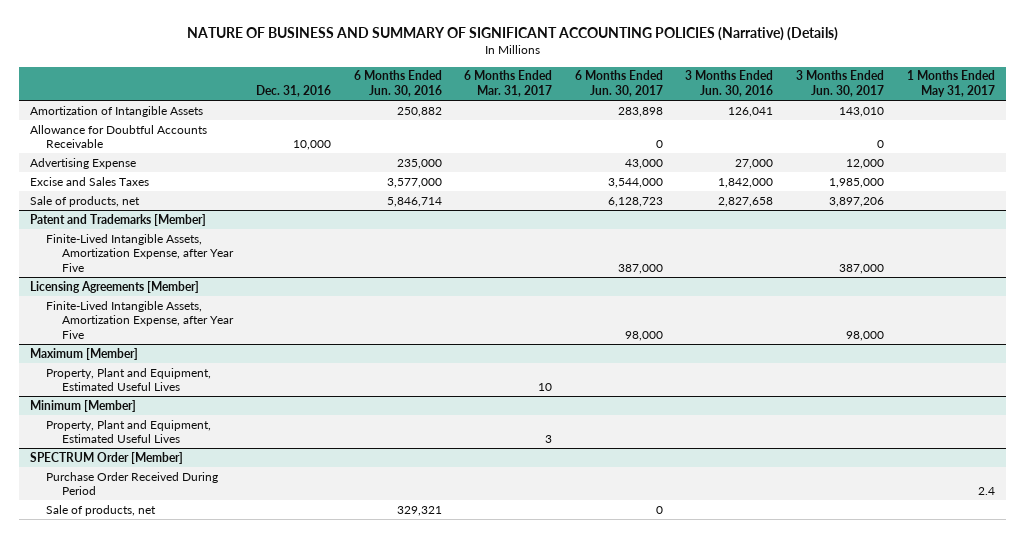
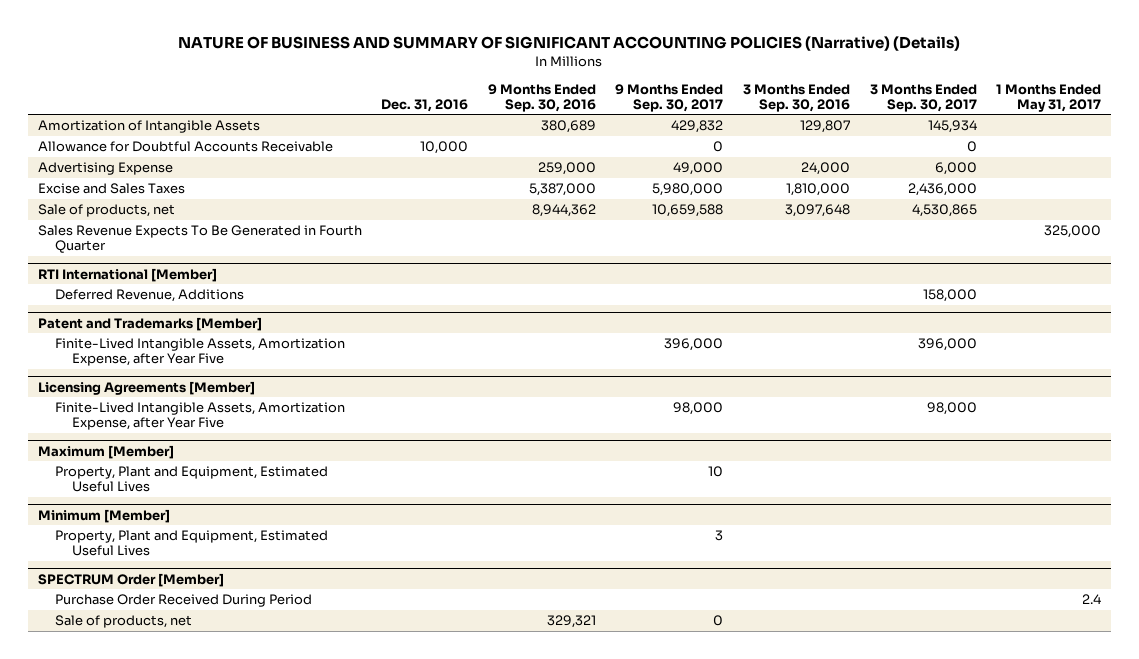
[353,70,442,98] 6 Months Ended Jun. 30, 2016 -> none
[464,70,553,98] 6 Months Ended Mar. 31, 2017 -> none
[574,70,663,98] 6 Months Ended Jun. 30, 2017 -> none
[685,70,774,98] 3 Months Ended Jun. 30, 2016 -> none
[796,70,885,98] 3 Months Ended Jun. 30, 2017 -> none
none -> [487,83,596,112] 9 Months Ended Sep. 30, 2016
none -> [615,83,724,112] 9 Months Ended Sep. 30, 2017
none -> [743,83,851,112] 3 Months Ended Sep. 30, 2016
none -> [869,83,977,112] 3 Months Ended Sep. 30, 2017
none -> [37,225,362,254] Sales Revenue Expects To Be Generated in Fourth Quarter
none -> [37,267,217,282] RTI International [Member]
none -> [54,289,244,303] Deferred Revenue, Additions

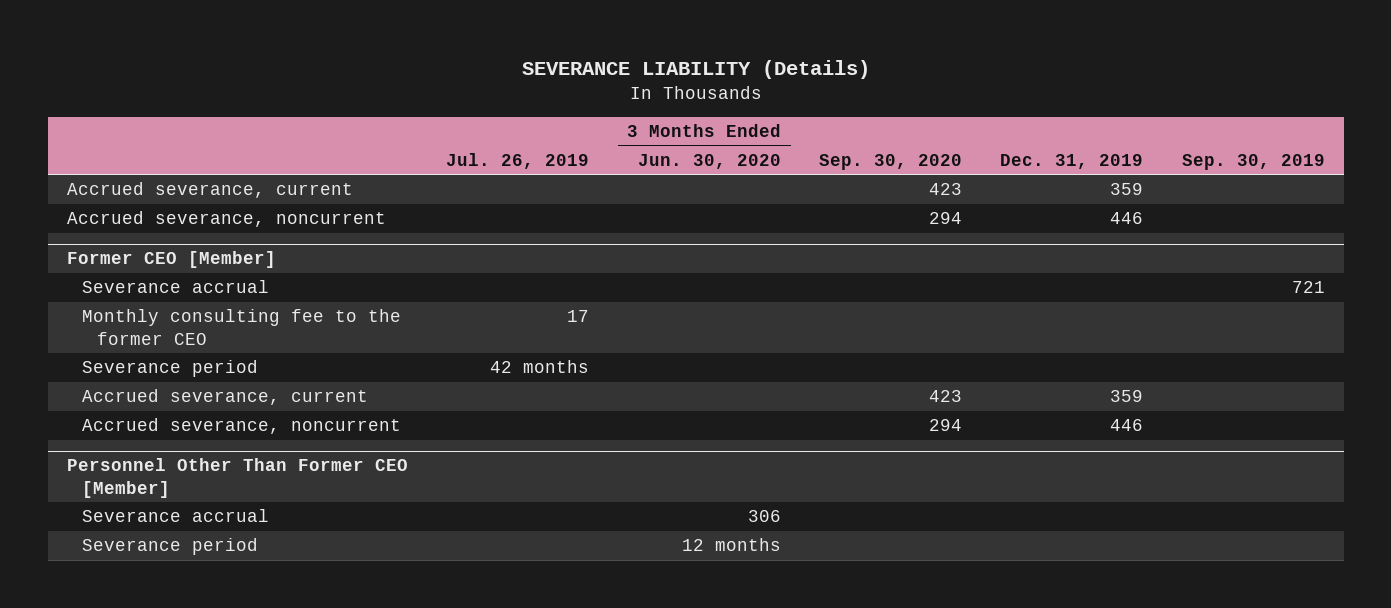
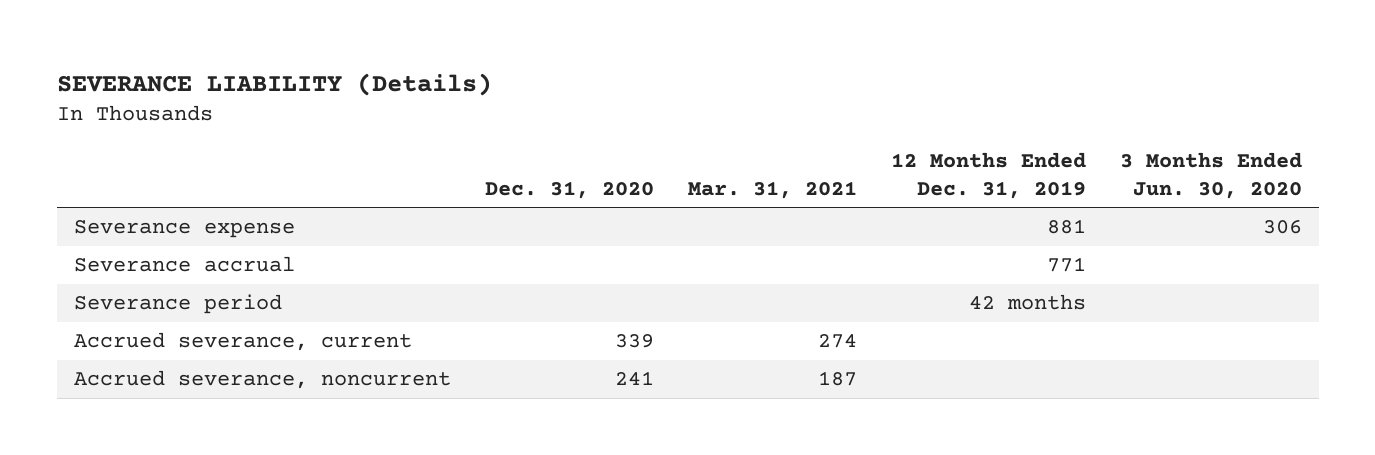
[445,152,589,169] Jul. 26, 2019 -> none
[819,153,963,170] Sep. 30, 2020 -> none
[1000,153,1144,169] Dec. 31, 2019 -> none
[1181,153,1325,170] Sep. 30, 2019 -> none
none -> [484,180,654,199] Dec. 31, 2020
none -> [687,180,857,199] Mar. 31, 2021
none -> [890,152,1086,199] 12 Months Ended Dec. 31, 2019
none -> [73,220,295,239] Severance expense
none -> [73,256,295,273] Severance accrual
none -> [73,294,282,315] Severance period
[66,251,276,269] Former CEO [Member] -> none
[81,280,269,294] Severance accrual -> none
[81,309,401,345] Monthly consulting fee to the former CEO -> none
[81,360,258,378] Severance period -> none
[81,389,368,406] Accrued severance, current -> none
[81,418,401,435] Accrued severance, noncurrent -> none
[66,458,408,498] Personnel Other Than Former CEO [Member] -> none
[81,509,269,523] Severance accrual -> none
[81,538,258,556] Severance period -> none

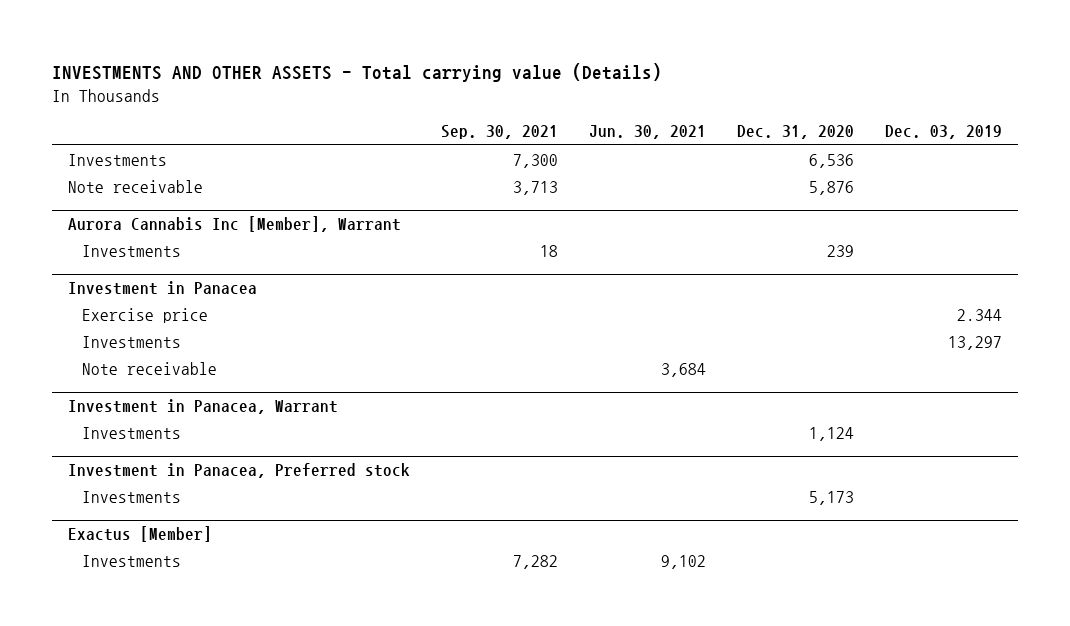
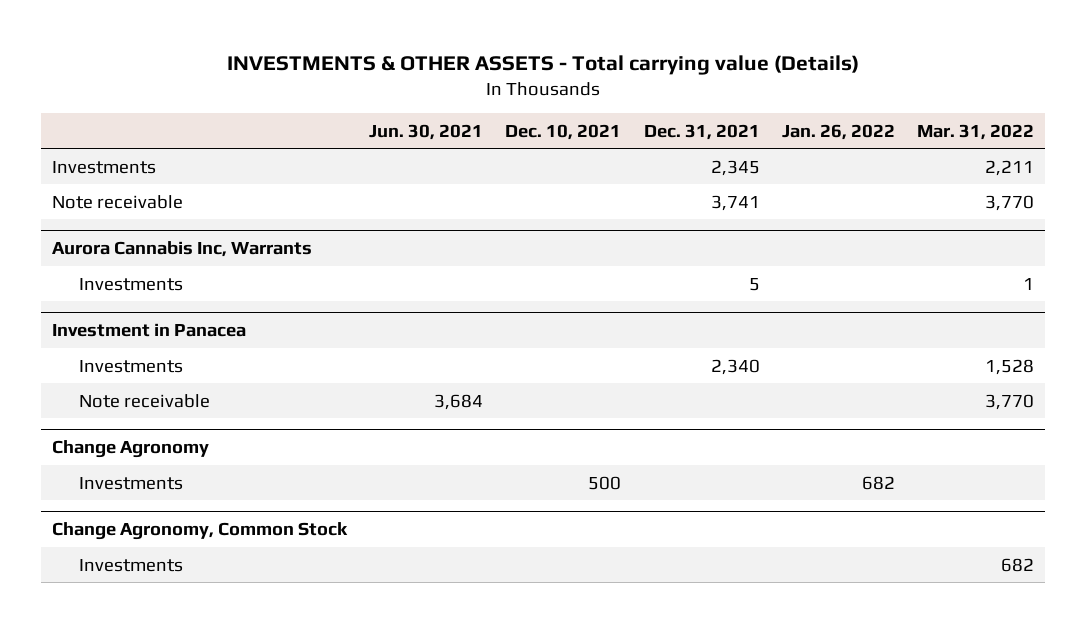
[52,63,663,83] INVESTMENTS AND OTHER ASSETS - Total carrying value (Details) -> [227,54,860,75] INVESTMENTS & OTHER ASSETS - Total carrying value (Details)
[440,125,558,140] Sep. 30, 2021 -> none
[736,125,854,140] Dec. 31, 2020 -> none
[884,125,1002,140] Dec. 03, 2019 -> none
none -> [505,123,622,140] Dec. 10, 2021
none -> [643,123,760,140] Dec. 31, 2021
none -> [781,123,895,140] Jan. 26, 2022
none -> [916,123,1034,140] Mar. 31, 2022
[67,216,401,233] Aurora Cannabis Inc [Member], Warrant -> [52,241,313,258] Aurora Cannabis Inc, Warrants
[82,307,209,323] Exercise price -> none
[67,399,338,415] Investment in Panacea, Warrant -> none
[82,426,182,439] Investments -> none
[67,463,410,479] Investment in Panacea, Preferred stock -> none
[82,490,182,503] Investments -> none
[67,526,212,543] Exactus [Member] -> none
[82,554,182,567] Investments -> none
none -> [52,440,210,459] Change Agronomy
none -> [78,476,183,490] Investments
none -> [52,522,349,541] Change Agronomy, Common Stock
none -> [78,558,183,572] Investments

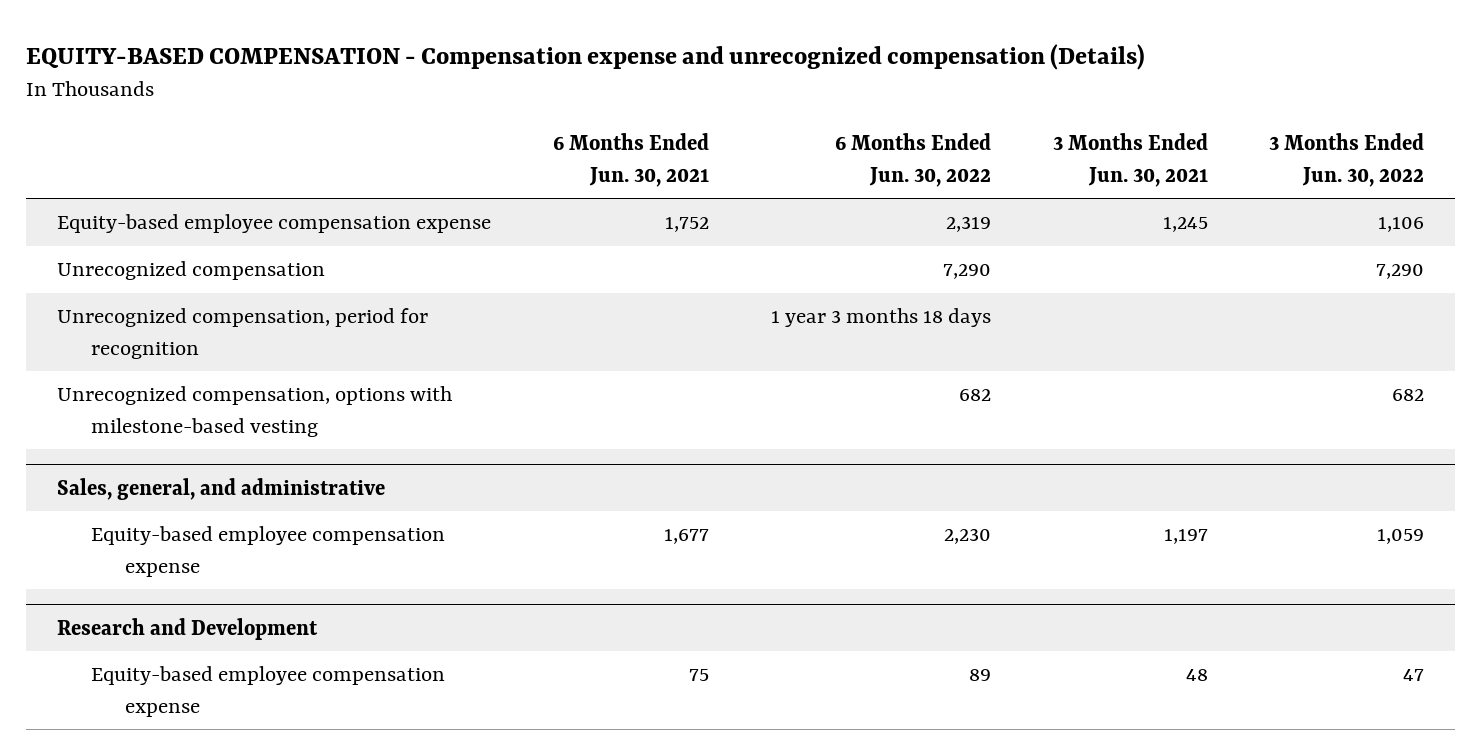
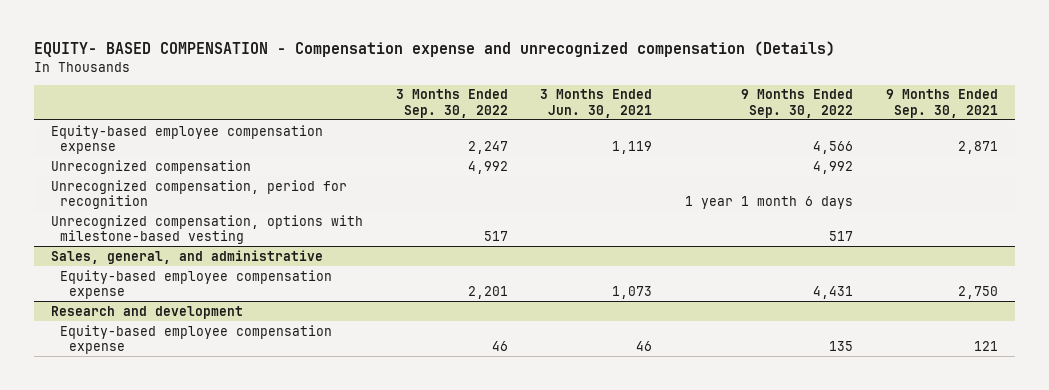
[26,43,1146,70] EQUITY-BASED COMPENSATION - Compensation expense and unrecognized compensation (Details) -> [34,41,836,58] EQUITY- BASED COMPENSATION - Compensation expense and unrecognized compensation (Details)
[552,133,709,187] 6 Months Ended Jun. 30, 2021 -> none
[834,133,991,187] 6 Months Ended Jun. 30, 2022 -> none
[1269,133,1425,187] 3 Months Ended Jun. 30, 2022 -> none
none -> [395,89,508,118] 3 Months Ended Sep. 30, 2022
none -> [741,89,854,118] 9 Months Ended Sep. 30, 2022
none -> [886,89,999,118] 9 Months Ended Sep. 30, 2021
[1162,217,1208,233] 1,245 -> [612,140,653,154] 1,119
[1163,529,1208,545] 1,197 -> [612,285,653,299] 1,073
[57,617,319,640] Research and Development -> [50,305,243,319] Research and development
[1185,669,1208,682] 48 -> [636,340,653,351] 46

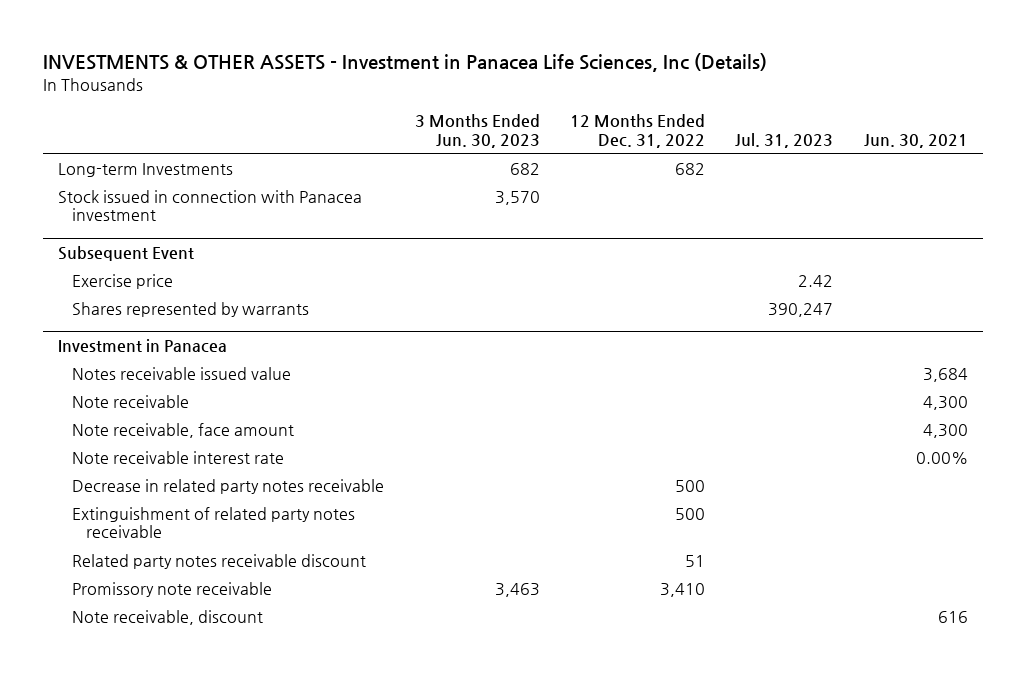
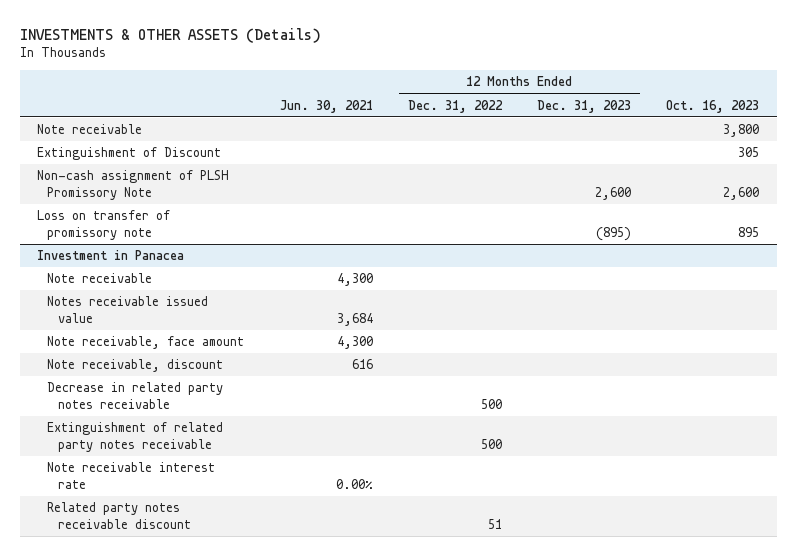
[43,53,768,73] INVESTMENTS & OTHER ASSETS - Investment in Panacea Life Sciences, Inc (Details) -> [19,27,321,43] INVESTMENTS & OTHER ASSETS (Details)
[414,114,540,148] 3 Months Ended Jun. 30, 2023 -> none
[735,132,834,148] Jul. 31, 2023 -> none
none -> [536,99,631,113] Dec. 31, 2023
none -> [666,99,760,113] Oct. 16, 2023
[58,162,234,177] Long-term Investments -> none
[58,189,363,222] Stock issued in connection with Panacea investment -> none
[58,246,195,262] Subsequent Event -> none
[72,273,174,289] Exercise price -> none
[72,301,310,317] Shares represented by warrants -> none
none -> [37,124,143,135] Note receivable
none -> [37,147,222,161] Extinguishment of Discount
none -> [37,170,230,200] Non-cash assignment of PLSH Promissory Note
none -> [37,210,171,240] Loss on transfer of promissory note
[72,366,292,380] Notes receivable issued value -> [47,296,209,323] Notes receivable issued value
[72,609,264,625] Note receivable, discount -> [47,359,224,373] Note receivable, discount
[72,450,285,464] Note receivable interest rate -> [47,462,216,489] Note receivable interest rate
[72,581,273,597] Promissory note receivable -> none

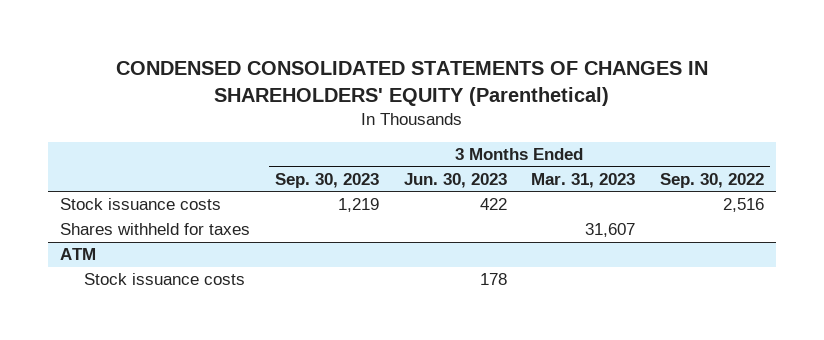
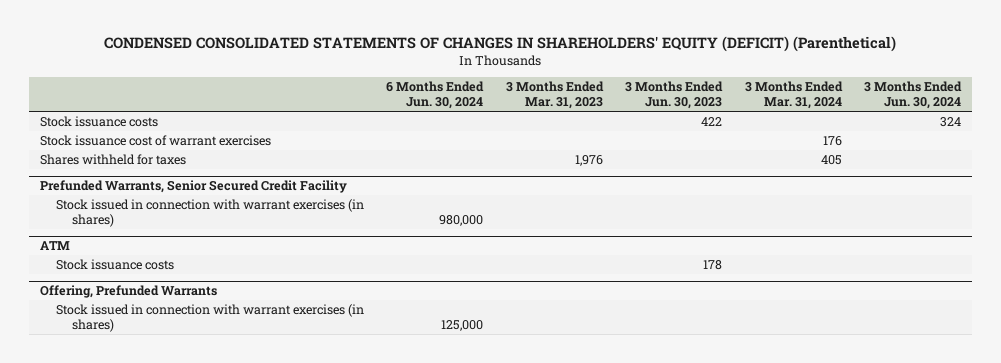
[116,60,709,106] CONDENSED CONSOLIDATED STATEMENTS OF CHANGES IN SHAREHOLDERS' EQUITY (Parenthetical) -> [104,36,897,53] CONDENSED CONSOLIDATED STATEMENTS OF CHANGES IN SHAREHOLDERS' EQUITY (DEFICIT) (Parenthetical)
[275,172,380,188] Sep. 30, 2023 -> none
[659,172,764,188] Sep. 30, 2022 -> none
none -> [386,80,485,110] 6 Months Ended Jun. 30, 2024
none -> [744,80,843,110] 3 Months Ended Mar. 31, 2024
none -> [863,80,962,110] 3 Months Ended Jun. 30, 2024
none -> [39,134,271,146] Stock issuance cost of warrant exercises
[585,223,636,238] 31,607 -> [574,154,603,166] 1,976
none -> [39,180,347,194] Prefunded Warrants, Senior Secured Credit Facility
none -> [55,198,364,228] Stock issued in connection with warrant exercises (in shares)
none -> [39,285,217,299] Offering, Prefunded Warrants
none -> [55,303,364,333] Stock issued in connection with warrant exercises (in shares)

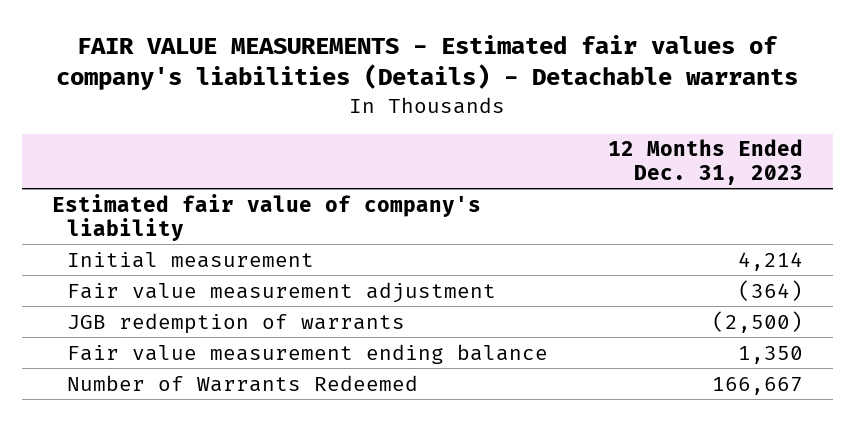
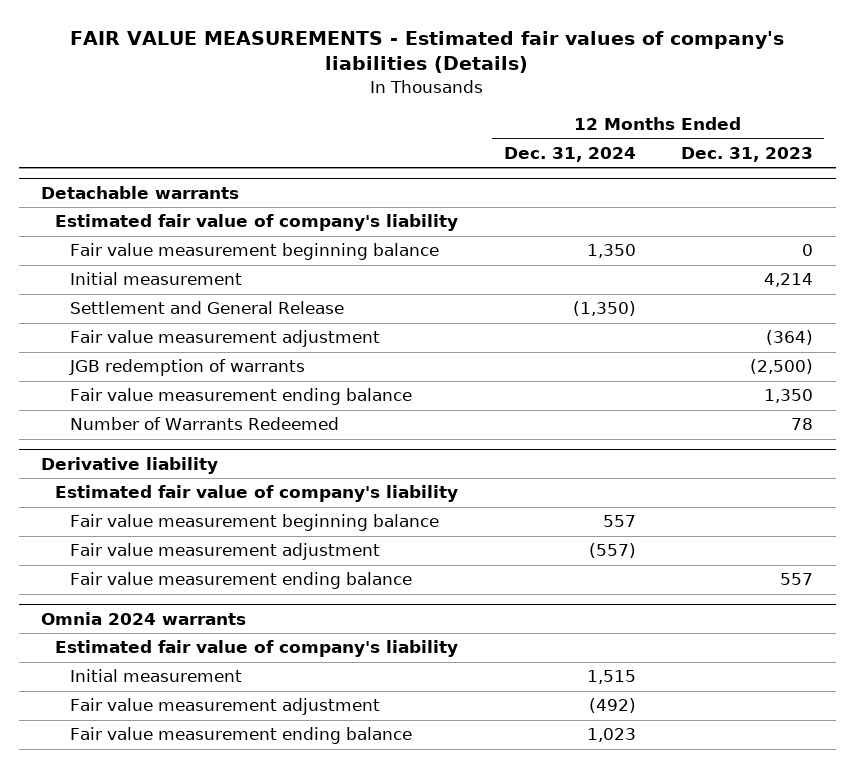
[56,34,799,91] FAIR VALUE MEASUREMENTS - Estimated fair values of company's liabilities (Details) - Detachable warrants -> [70,30,785,74] FAIR VALUE MEASUREMENTS - Estimated fair values of company's liabilities (Details)
none -> [503,146,636,162] Dec. 31, 2024
none -> [41,185,240,199] Detachable warrants
none -> [69,243,439,261] Fair value measurement beginning balance
none -> [69,301,344,315] Settlement and General Release
[712,376,804,395] 166,667 -> [790,418,813,431] 78
none -> [41,456,219,474] Derivative liability
none -> [55,485,459,503] Estimated fair value of company's liability
none -> [69,514,439,532] Fair value measurement beginning balance
none -> [69,543,380,561] Fair value measurement adjustment
none -> [69,572,412,590] Fair value measurement ending balance
none -> [41,611,247,625] Omnia 2024 warrants
none -> [55,640,459,658] Estimated fair value of company's liability
none -> [69,669,242,683] Initial measurement
none -> [69,698,380,716] Fair value measurement adjustment
none -> [69,727,412,745] Fair value measurement ending balance

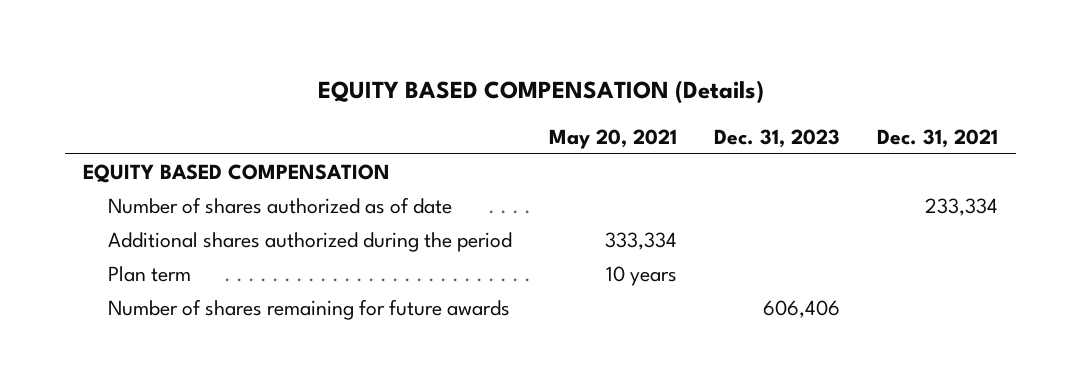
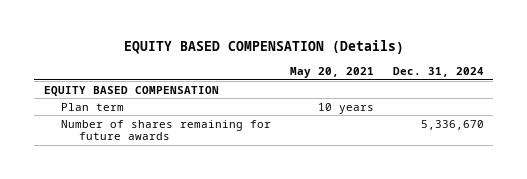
[713,128,840,148] Dec. 31, 2023 -> none
[876,128,998,148] Dec. 31, 2021 -> none
none -> [392,67,484,78] Dec. 31, 2024
[108,197,453,215] Number of shares authorized as of date -> none
[108,232,513,253] Additional shares authorized during the period -> none

